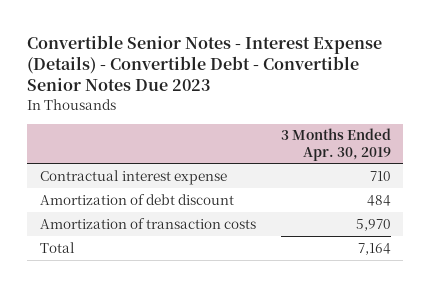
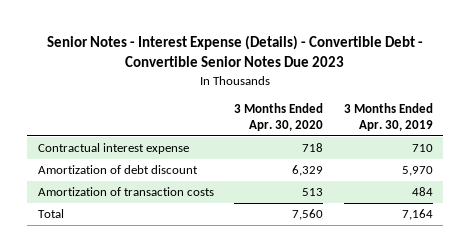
[27,34,383,92] Convertible Senior Notes - Interest Expense (Details) - Convertible Debt - Convertible Senior Notes Due 2023 -> [47,35,424,68] Senior Notes - Interest Expense (Details) - Convertible Debt - Convertible Senior Notes Due 2023
none -> [234,102,324,131] 3 Months Ended Apr. 30, 2020
[366,194,391,206] 484 -> [401,166,433,177] 5,970
[355,218,391,231] 5,970 -> [411,187,433,197] 484

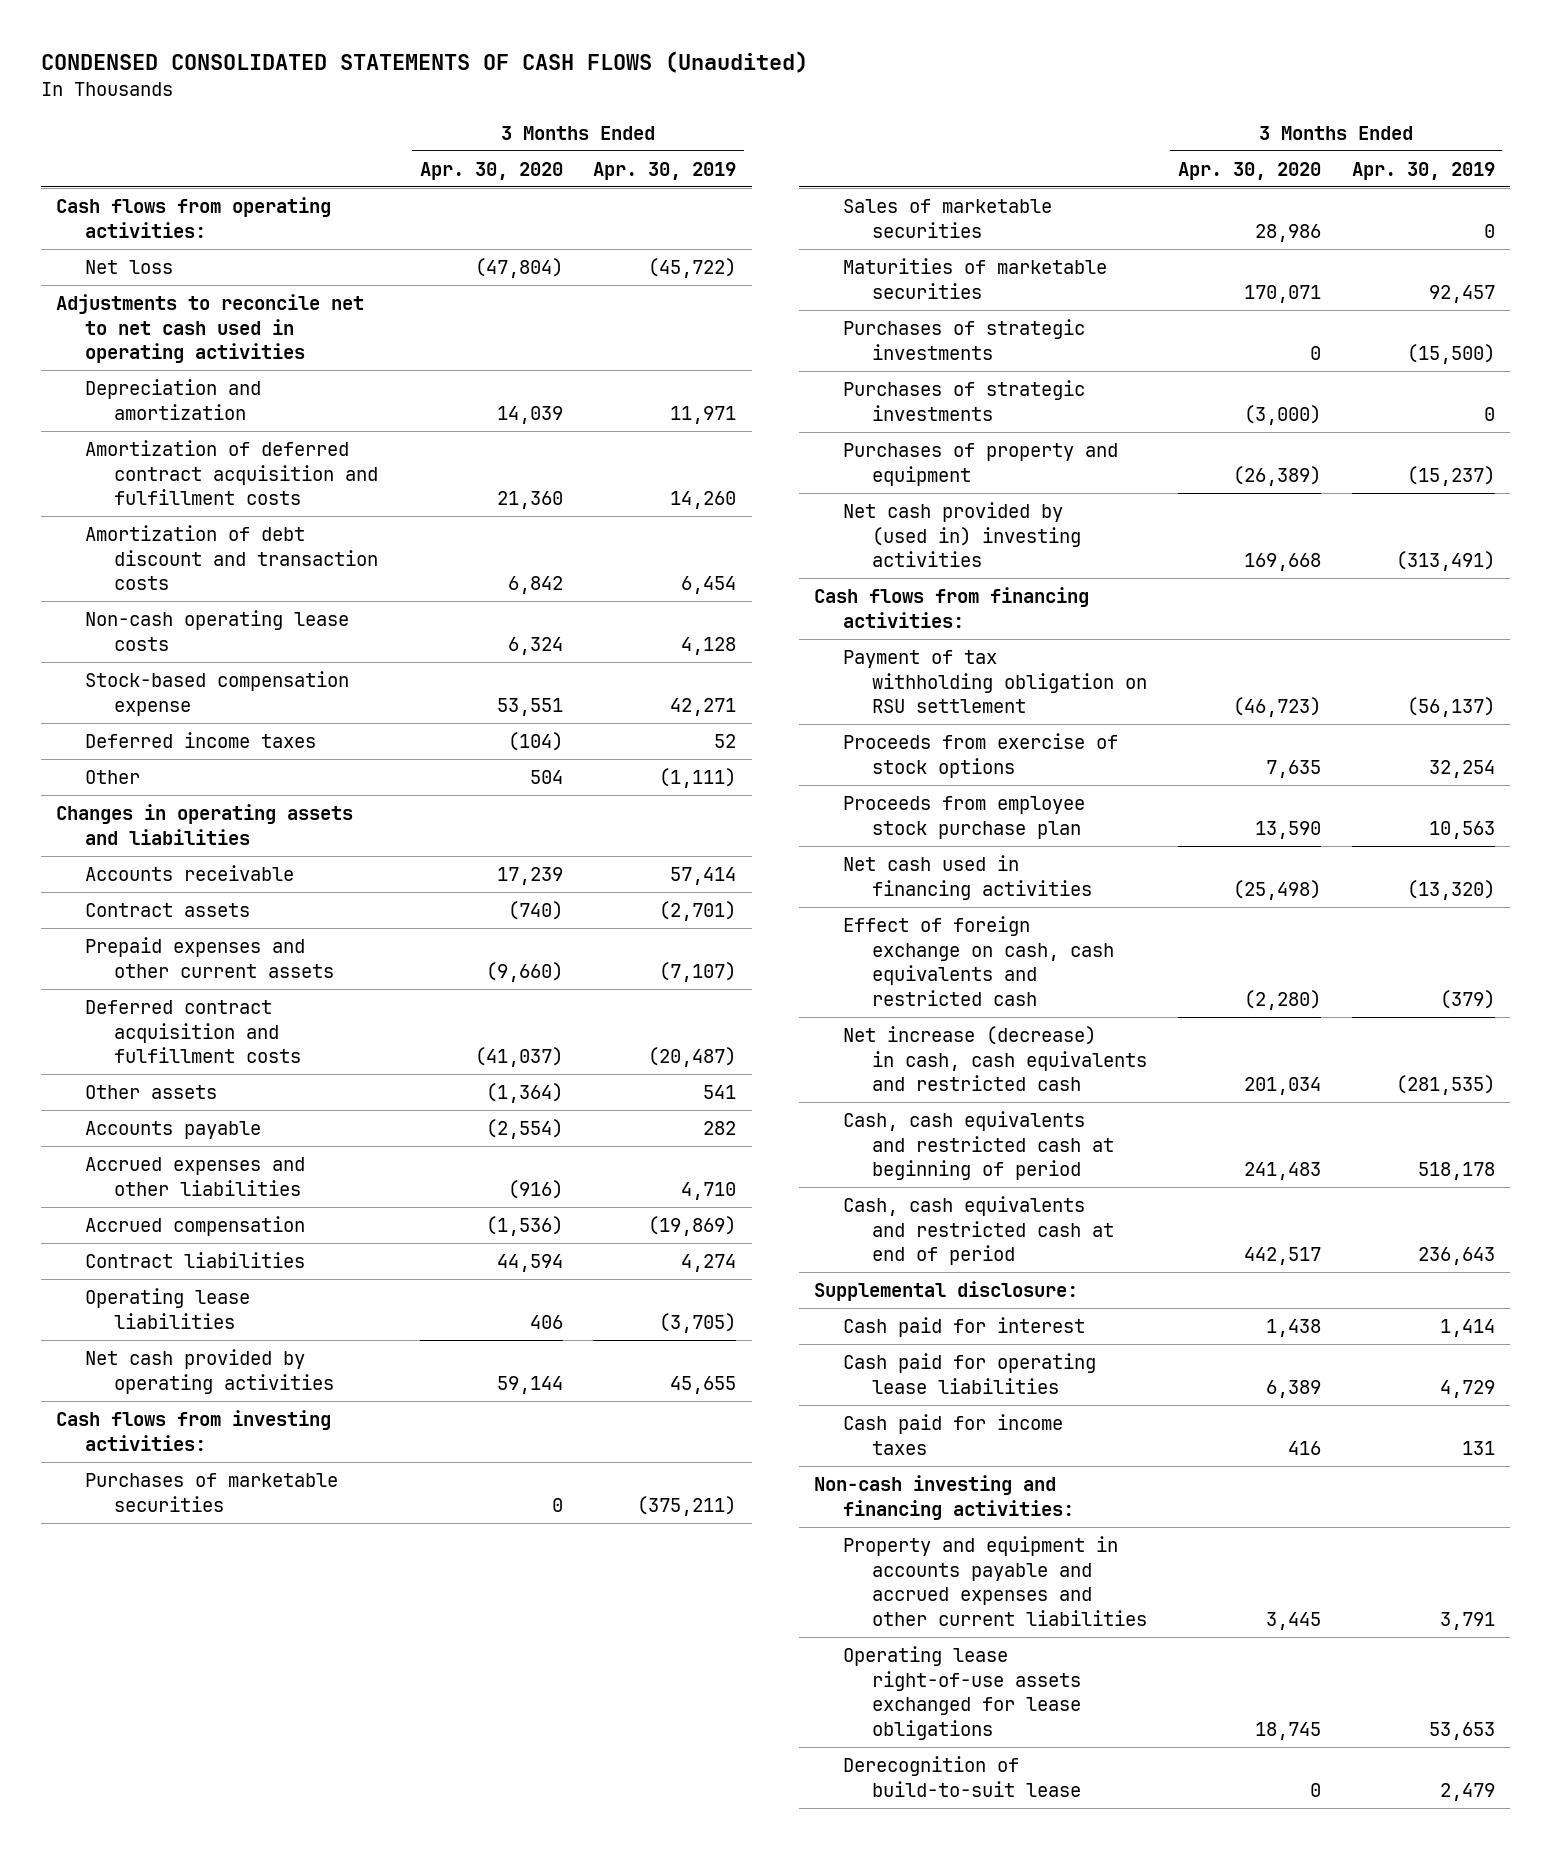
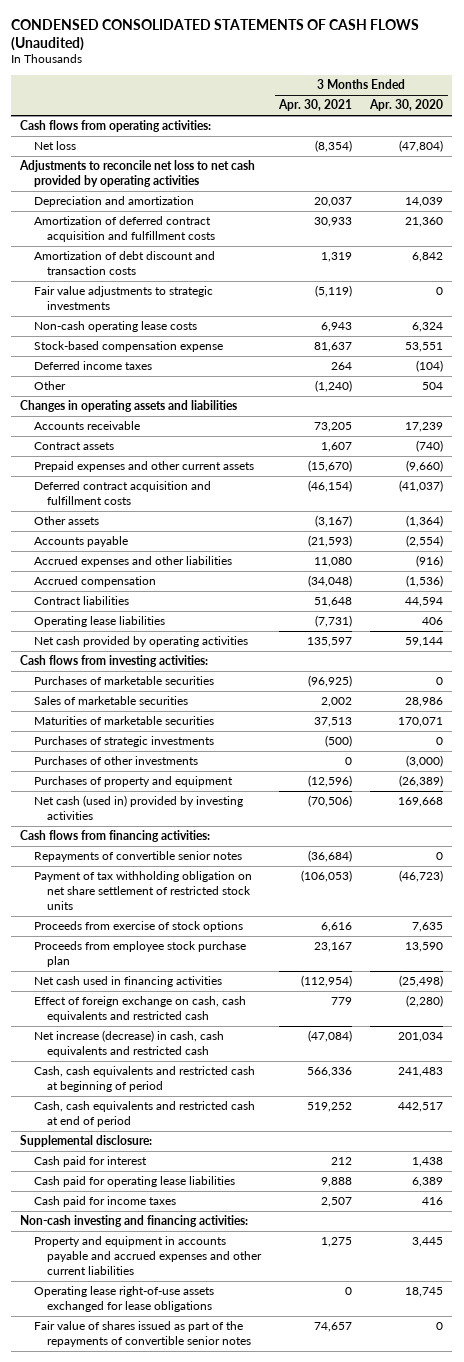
[593,161,737,180] Apr. 30, 2019 -> none
none -> [278,99,353,112] Apr. 30, 2021
[55,293,364,364] Adjustments to reconcile net to net cash used in operating activities -> [19,160,256,188] Adjustments to reconcile net loss to net cash provided by operating activities
none -> [33,286,213,311] Fair value adjustments to strategic investments
[843,379,1086,421] Purchases of strategic investments -> [33,756,198,766] Purchases of other investments
[843,501,1082,568] Net cash provided by (used in) investing activities -> [33,795,243,821] Net cash (used in) provided by investing activities
none -> [33,851,242,863] Repayments of convertible senior notes
[843,649,1148,714] Payment of tax withholding obligation on RSU settlement -> [33,871,252,910] Payment of tax withholding obligation on net share settlement of restricted stock units
[843,1755,1082,1797] Derecognition of build-to-suit lease -> none
none -> [33,1321,252,1348] Fair value of shares issued as part of the repayments of convertible senior notes

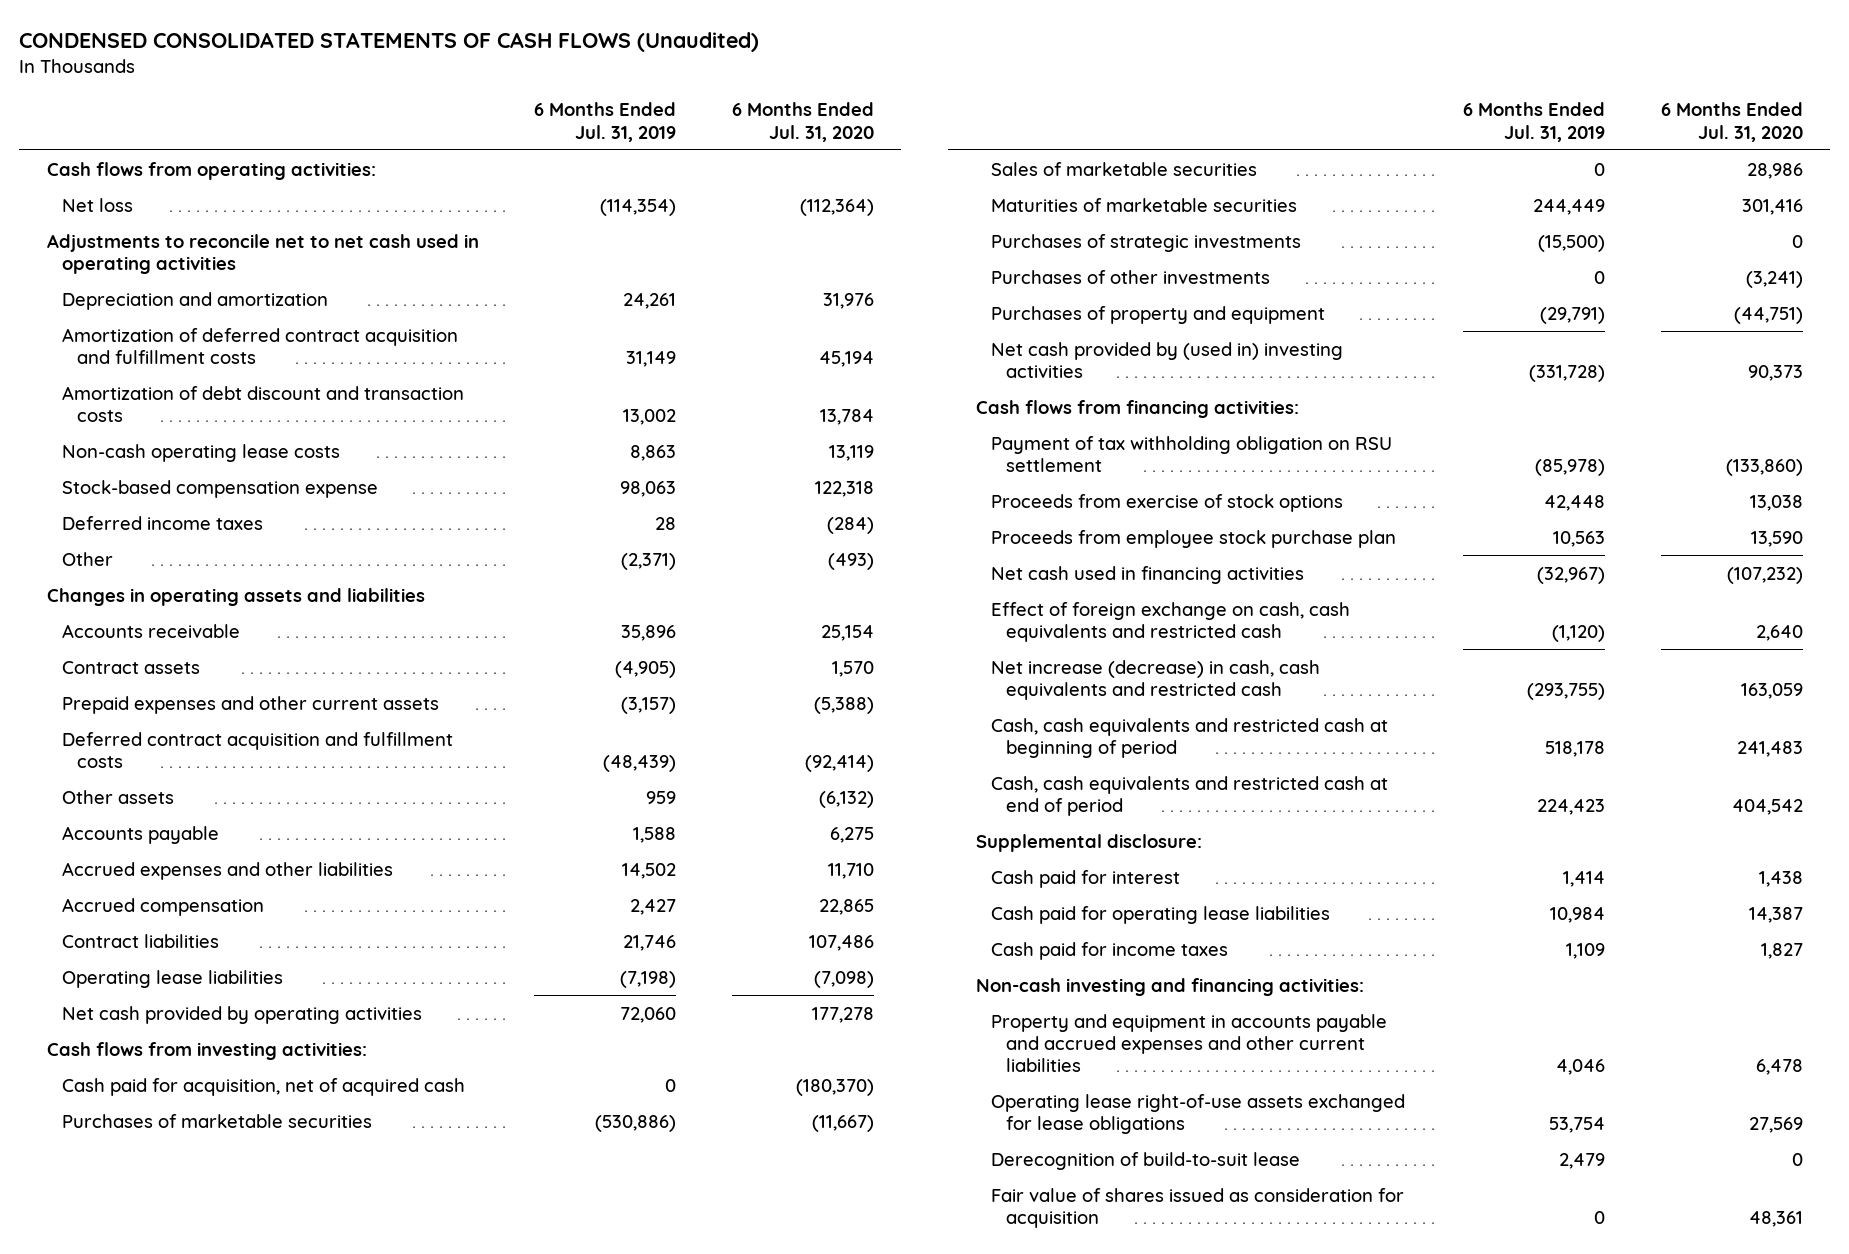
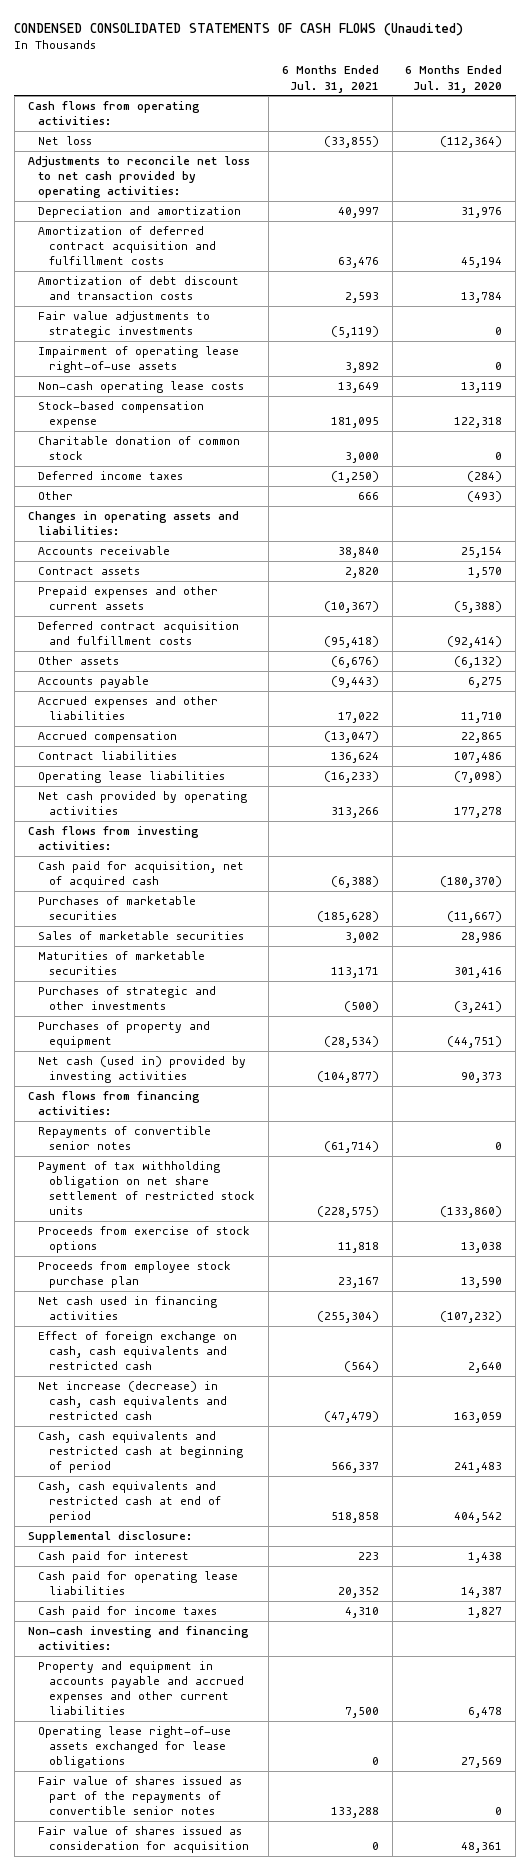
[534,102,677,142] 6 Months Ended Jul. 31, 2019 -> none
none -> [281,65,379,93] 6 Months Ended Jul. 31, 2021
[46,233,479,274] Adjustments to reconcile net to net cash used in operating activities -> [27,155,250,199] Adjustments to reconcile net loss to net cash provided by operating activities:
none -> [38,310,211,338] Fair value adjustments to strategic investments
none -> [38,345,240,373] Impairment of operating lease right-of-use assets
none -> [38,435,241,460] Charitable donation of common stock
[46,587,425,606] Changes in operating assets and liabilities -> [27,510,239,535] Changes in operating assets and liabilities:
[990,269,1270,284] Purchases of other investments -> none
[990,233,1301,252] Purchases of strategic investments -> [38,985,217,1010] Purchases of strategic and other investments
[1791,234,1803,248] 0 -> [454,1000,503,1013] (3,241)
[990,341,1343,378] Net cash provided by (used in) investing activities -> [38,1055,247,1083] Net cash (used in) provided by investing activities
none -> [38,1125,212,1150] Repayments of convertible senior notes
[990,435,1392,472] Payment of tax withholding obligation on RSU settlement -> [38,1160,255,1216] Payment of tax withholding obligation on net share settlement of restricted stock units
[990,1151,1300,1170] Derecognition of build-to-suit lease -> none
none -> [38,1775,243,1816] Fair value of shares issued as part of the repayments of convertible senior notes

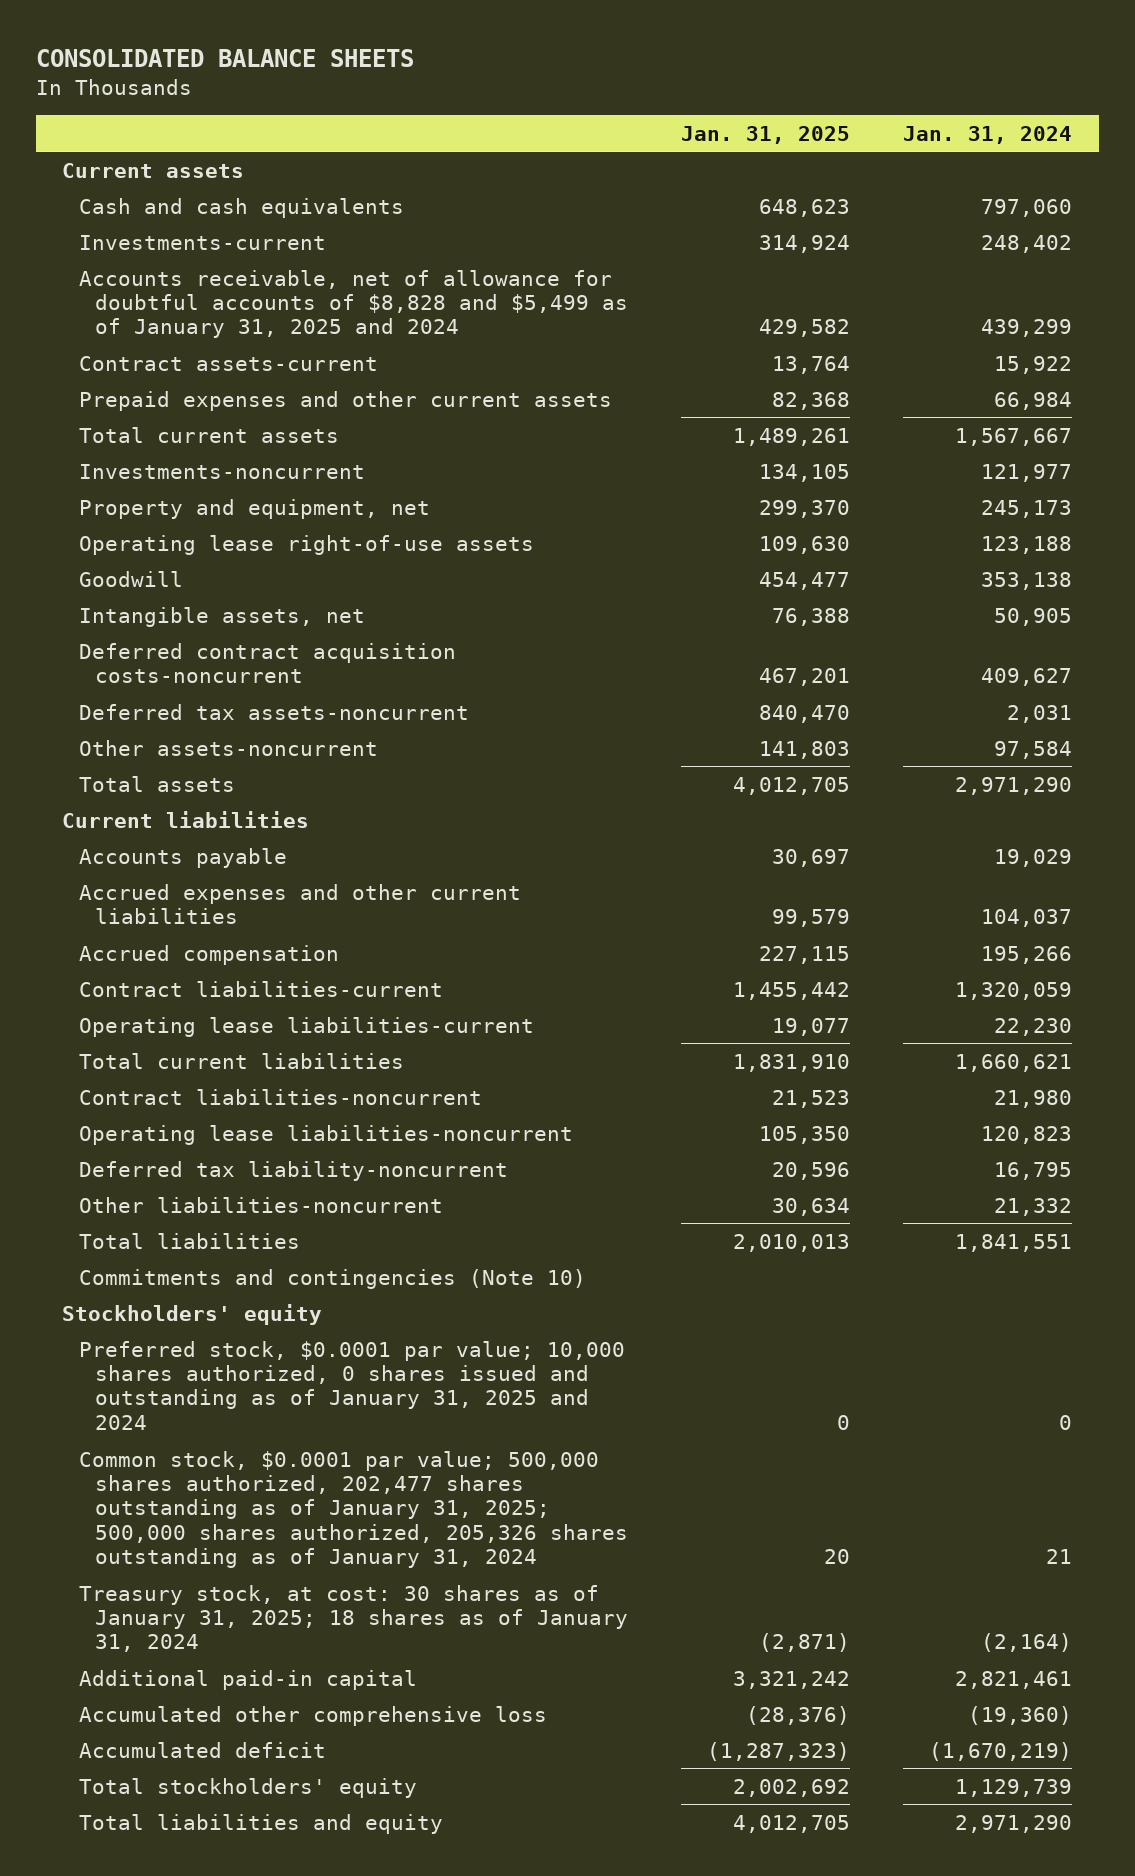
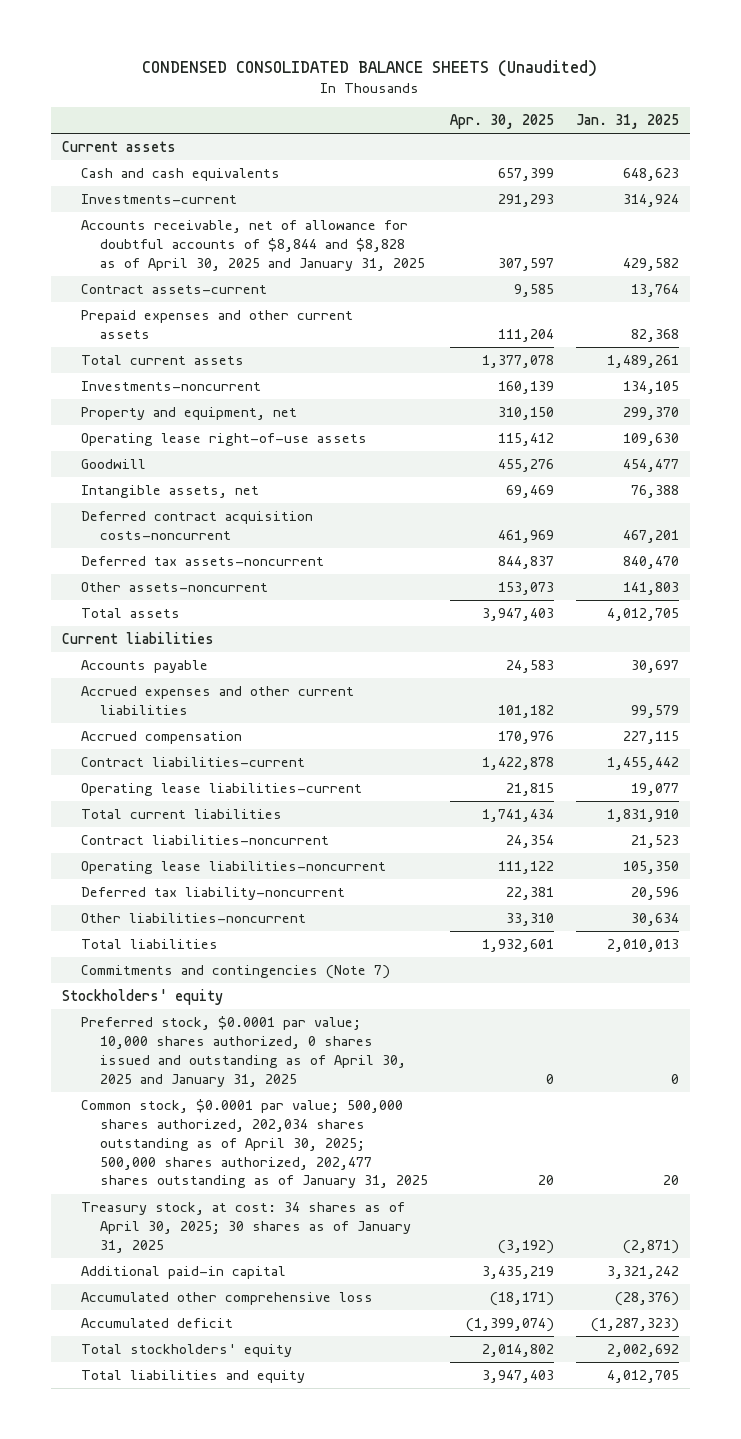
[35,49,414,68] CONSOLIDATED BALANCE SHEETS -> [142,60,598,78] CONDENSED CONSOLIDATED BALANCE SHEETS (Unaudited)
[903,125,1073,144] Jan. 31, 2024 -> none
none -> [450,114,555,130] Apr. 30, 2025
[78,269,629,339] Accounts receivable, net of allowance for doubtful accounts of $8,828 and $5,499 as of January 31, 2025 and 2024 -> [80,220,426,271] Accounts receivable, net of allowance for doubtful accounts of $8,844 and $8,828 as of April 30, 2025 and January 31, 2025
[78,1268,586,1289] Commitments and contingencies (Note 10) -> [80,965,390,980] Commitments and contingencies (Note 7)
[78,1340,625,1430] Preferred stock, $0.0001 par value; 10,000 shares authorized, 0 shares issued and outstanding as of January 31, 2025 and 2024 -> [80,1016,407,1087] Preferred stock, $0.0001 par value; 10,000 shares authorized, 0 shares issued and outstanding as of April 30, 2025 and January 31, 2025
[78,1450,629,1569] Common stock, $0.0001 par value; 500,000 shares authorized, 202,477 shares outstanding as of January 31, 2025; 500,000 shares authorized, 205,326 shares outstanding as of January 31, 2024 -> [80,1099,429,1189] Common stock, $0.0001 par value; 500,000 shares authorized, 202,034 shares outstanding as of April 30, 2025; 500,000 shares authorized, 202,477 shares outstanding as of January 31, 2025
[78,1584,629,1653] Treasury stock, at cost: 30 shares as of January 31, 2025; 18 shares as of January 31, 2024 -> [80,1202,412,1253] Treasury stock, at cost: 34 shares as of April 30, 2025; 30 shares as of January 31, 2025

